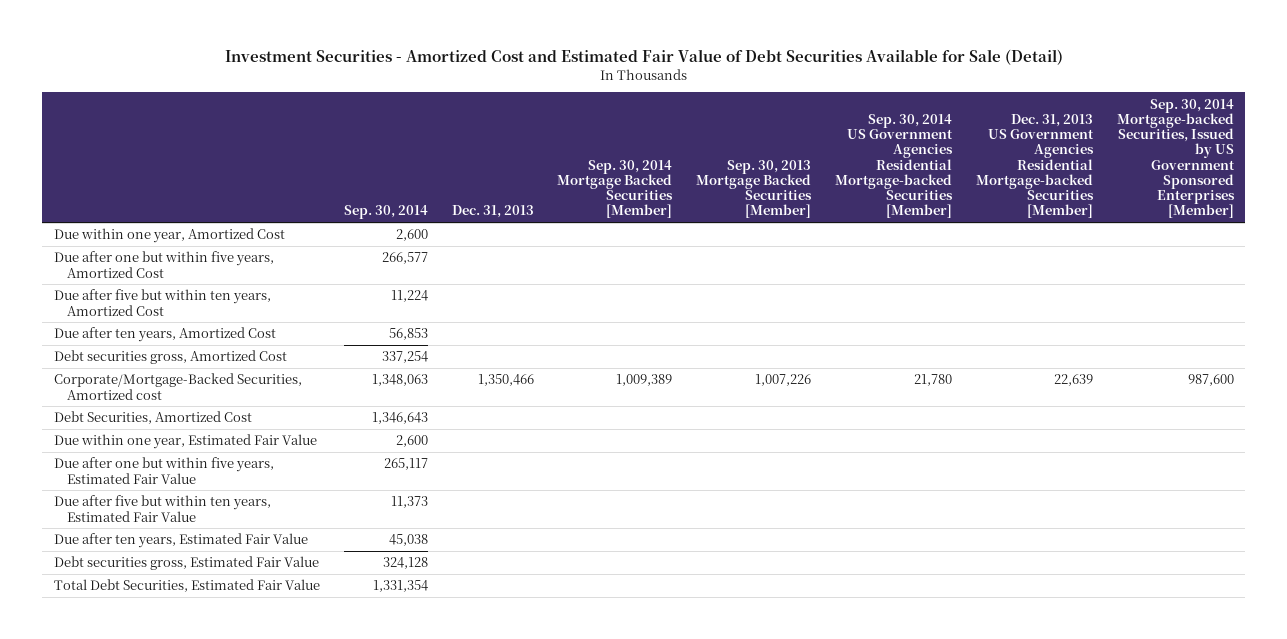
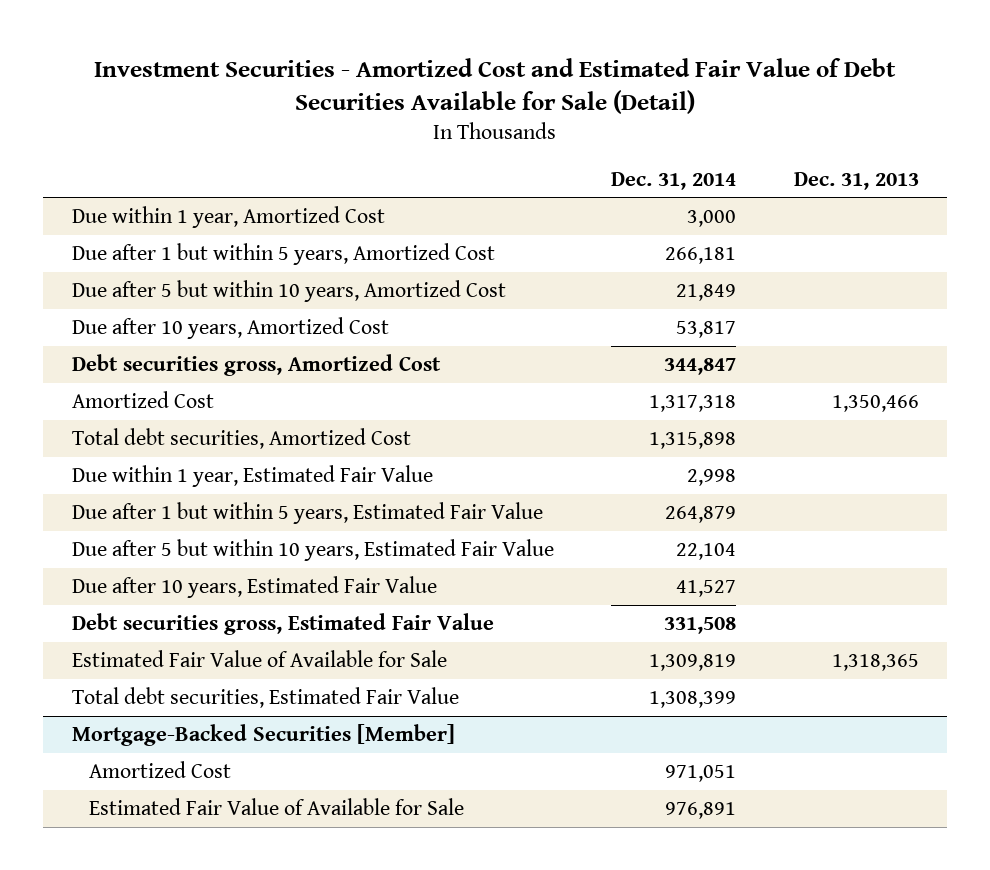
[343,205,428,220] Sep. 30, 2014 -> none
[557,159,674,219] Sep. 30, 2014 Mortgage Backed Securities [Member] -> none
[696,159,813,219] Sep. 30, 2013 Mortgage Backed Securities [Member] -> none
[834,114,953,219] Sep. 30, 2014 US Government Agencies Residential Mortgage-backed Securities [Member] -> none
[975,114,1094,219] Dec. 31, 2013 US Government Agencies Residential Mortgage-backed Securities [Member] -> none
[1116,98,1235,219] Sep. 30, 2014 Mortgage-backed Securities, Issued by US Government Sponsored Enterprises [Member] -> none
none -> [611,171,737,190] Dec. 31, 2014
[53,228,285,244] Due within one year, Amortized Cost -> [71,205,385,228] Due within 1 year, Amortized Cost
[53,251,274,278] Due after one but within five years, Amortized Cost -> [71,242,495,265] Due after 1 but within 5 years, Amortized Cost
[53,289,271,316] Due after five but within ten years, Amortized Cost -> [71,279,506,302] Due after 5 but within 10 years, Amortized Cost
[53,327,276,343] Due after ten years, Amortized Cost -> [71,316,389,339] Due after 10 years, Amortized Cost
[53,373,302,400] Corporate/Mortgage-Backed Securities, Amortized cost -> [71,390,214,408] Amortized Cost
[53,411,252,425] Debt Securities, Amortized Cost -> [71,427,411,449] Total debt securities, Amortized Cost
[53,434,317,450] Due within one year, Estimated Fair Value -> [71,464,433,487] Due within 1 year, Estimated Fair Value
[53,457,274,484] Due after one but within five years, Estimated Fair Value -> [71,501,543,524] Due after 1 but within 5 years, Estimated Fair Value
[53,495,271,522] Due after five but within ten years, Estimated Fair Value -> [71,538,554,561] Due after 5 but within 10 years, Estimated Fair Value
[53,533,308,549] Due after ten years, Estimated Fair Value -> [71,575,437,598] Due after 10 years, Estimated Fair Value
none -> [71,649,447,667] Estimated Fair Value of Available for Sale
[53,579,320,593] Total Debt Securities, Estimated Fair Value -> [71,686,459,708] Total debt securities, Estimated Fair Value
none -> [71,723,455,746] Mortgage-Backed Securities [Member]
none -> [89,760,232,778] Amortized Cost
none -> [89,797,465,815] Estimated Fair Value of Available for Sale

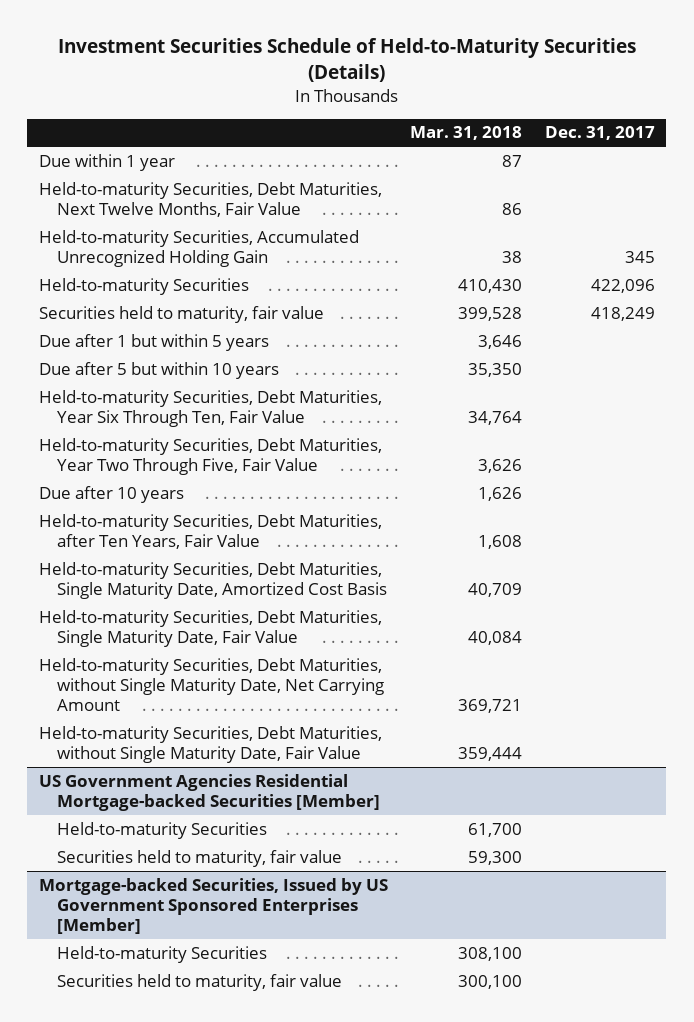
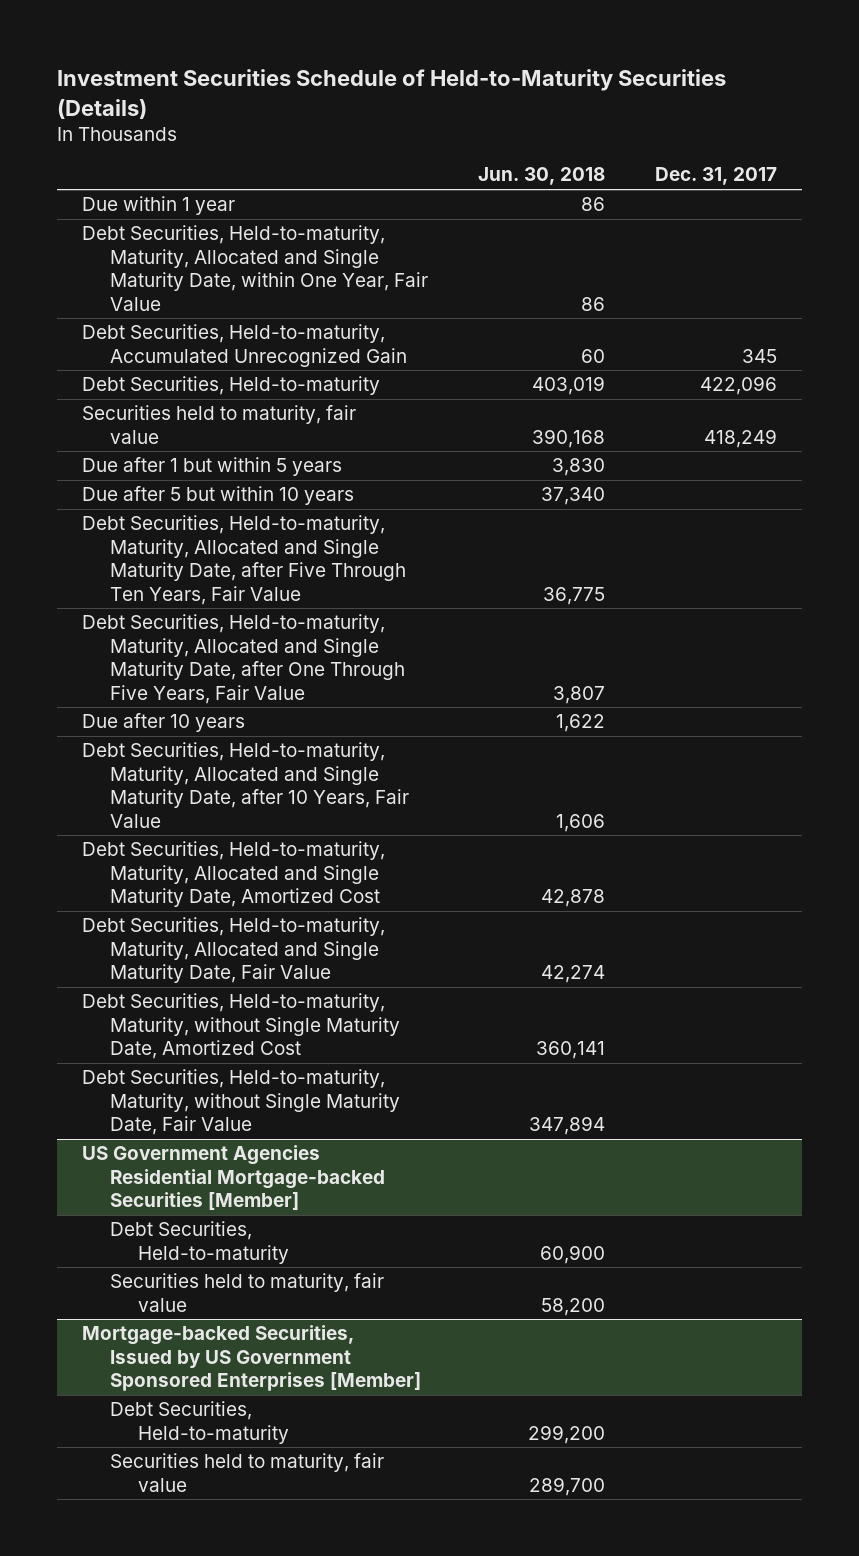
[410,126,523,141] Mar. 31, 2018 -> none
none -> [477,167,605,186] Jun. 30, 2018
[38,181,382,218] Held-to-maturity Securities, Debt Maturities, Next Twelve Months, Fair Value -> [81,225,428,311] Debt Securities, Held-to-maturity, Maturity, Allocated and Single Maturity Date, within One Year, Fair Value
[38,229,359,268] Held-to-maturity Securities, Accumulated Unrecognized Holding Gain -> [81,324,407,367] Debt Securities, Held-to-maturity, Accumulated Unrecognized Gain
[38,277,249,295] Held-to-maturity Securities -> [81,376,380,396] Debt Securities, Held-to-maturity
[38,389,382,428] Held-to-maturity Securities, Debt Maturities, Year Six Through Ten, Fair Value -> [81,515,406,605] Debt Securities, Held-to-maturity, Maturity, Allocated and Single Maturity Date, after Five Through Ten Years, Fair Value
[38,437,382,476] Held-to-maturity Securities, Debt Maturities, Year Two Through Five, Fair Value -> [81,614,405,704] Debt Securities, Held-to-maturity, Maturity, Allocated and Single Maturity Date, after One Through Five Years, Fair Value
[38,513,382,550] Held-to-maturity Securities, Debt Maturities, after Ten Years, Fair Value -> [81,742,409,828] Debt Securities, Held-to-maturity, Maturity, Allocated and Single Maturity Date, after 10 Years, Fair Value
[38,561,387,600] Held-to-maturity Securities, Debt Maturities, Single Maturity Date, Amortized Cost Basis -> [81,841,385,908] Debt Securities, Held-to-maturity, Maturity, Allocated and Single Maturity Date, Amortized Cost
[38,609,382,648] Held-to-maturity Securities, Debt Maturities, Single Maturity Date, Fair Value -> [81,917,385,984] Debt Securities, Held-to-maturity, Maturity, Allocated and Single Maturity Date, Fair Value
[38,657,384,712] Held-to-maturity Securities, Debt Maturities, without Single Maturity Date, Net Carrying Amount -> [81,993,400,1060] Debt Securities, Held-to-maturity, Maturity, without Single Maturity Date, Amortized Cost
[38,725,382,764] Held-to-maturity Securities, Debt Maturities, without Single Maturity Date, Fair Value -> [81,1069,400,1136] Debt Securities, Held-to-maturity, Maturity, without Single Maturity Date, Fair Value
[56,821,267,839] Held-to-maturity Securities -> [109,1221,289,1264] Debt Securities, Held-to-maturity
[56,945,267,963] Held-to-maturity Securities -> [109,1401,289,1444] Debt Securities, Held-to-maturity

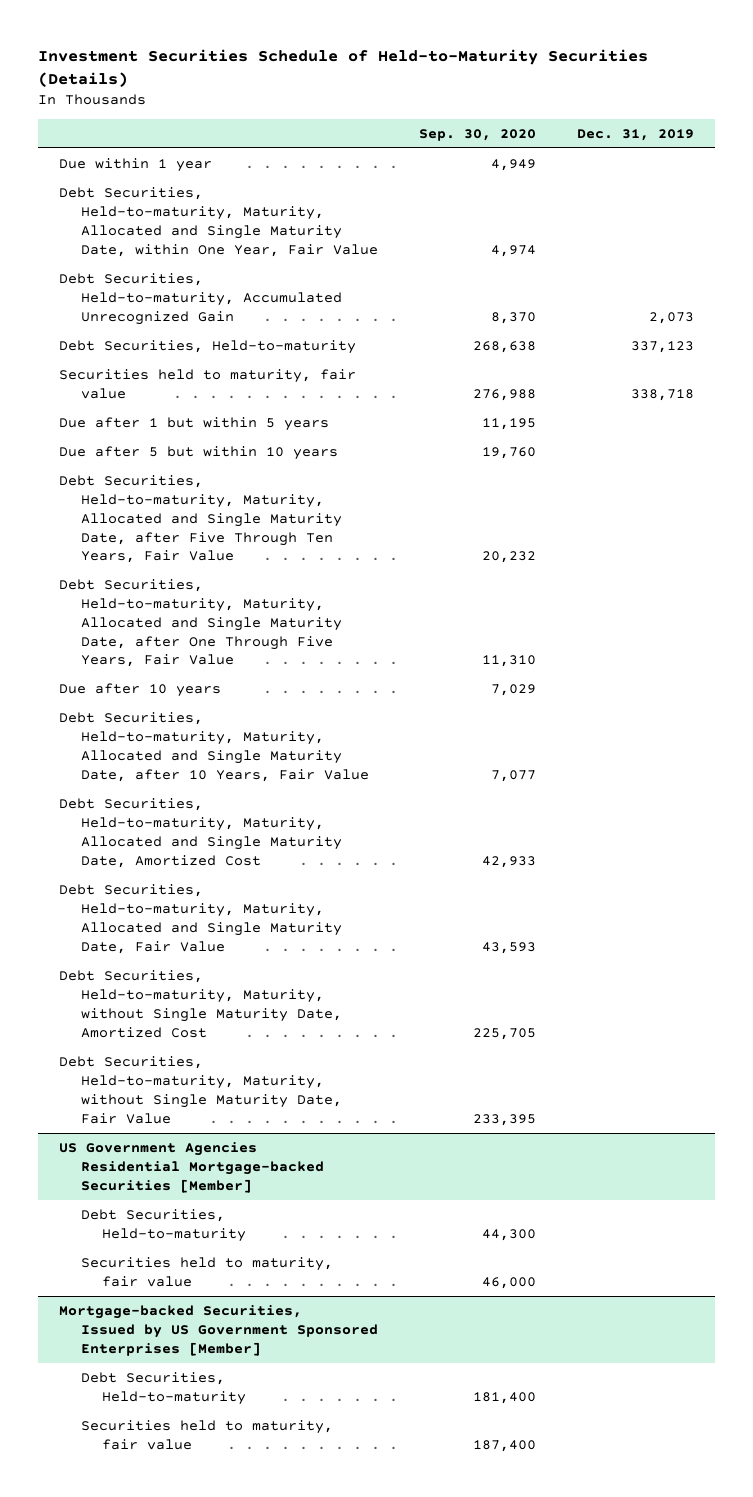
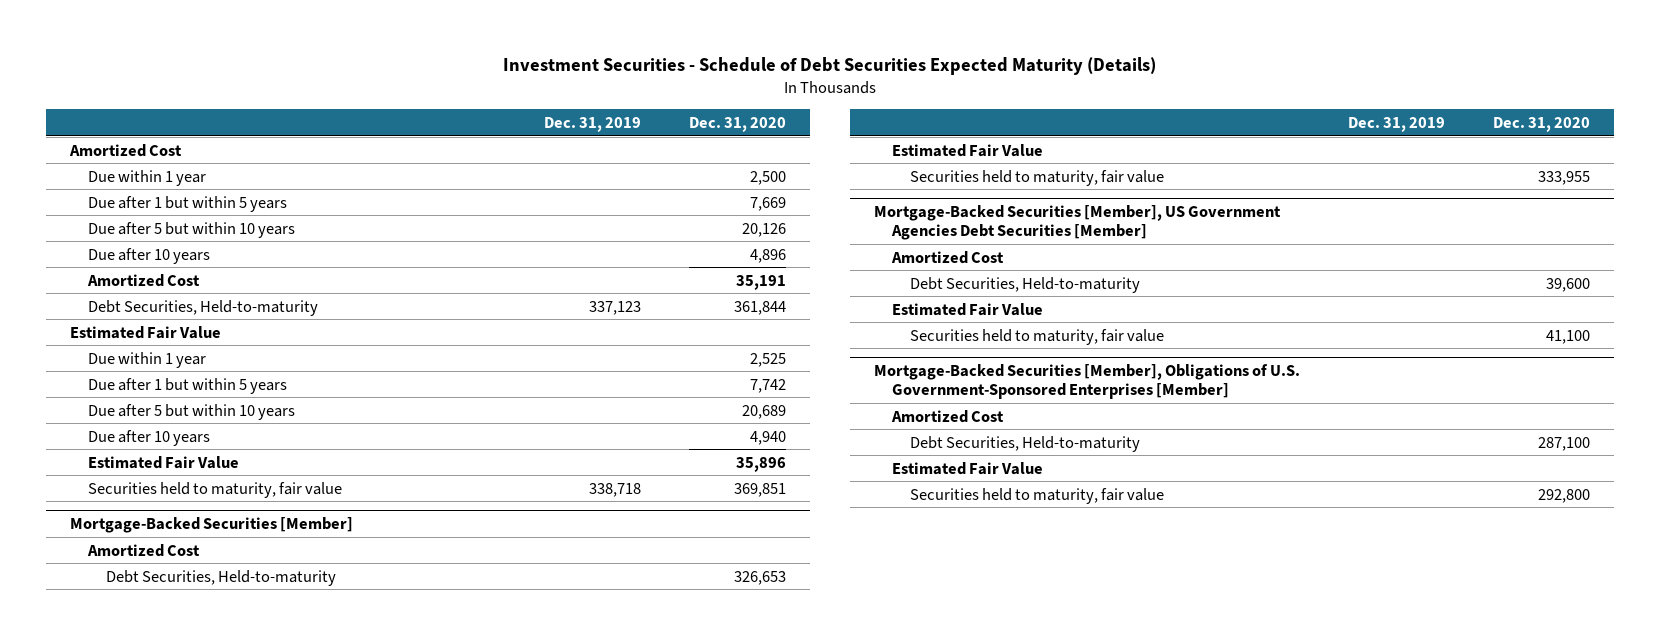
[38,49,649,88] Investment Securities Schedule of Held-to-Maturity Securities (Details) -> [503,57,1157,76] Investment Securities - Schedule of Debt Securities Expected Maturity (Details)
[418,128,536,141] Sep. 30, 2020 -> none
none -> [688,117,786,133] Dec. 31, 2020
none -> [68,143,182,157] Amortized Cost
[59,186,378,257] Debt Securities, Held-to-maturity, Maturity, Allocated and Single Maturity Date, within One Year, Fair Value -> none
[59,272,342,325] Debt Securities, Held-to-maturity, Accumulated Unrecognized Gain -> none
none -> [87,195,287,212] Due after 1 but within 5 years
none -> [87,221,295,238] Due after 5 but within 10 years
none -> [87,247,210,264] Due after 10 years
none -> [86,273,200,287] Amortized Cost
none -> [69,325,221,339] Estimated Fair Value
none -> [87,351,206,368] Due within 1 year
[59,474,342,564] Debt Securities, Held-to-maturity, Maturity, Allocated and Single Maturity Date, after Five Through Ten Years, Fair Value -> none
[59,578,342,668] Debt Securities, Held-to-maturity, Maturity, Allocated and Single Maturity Date, after One Through Five Years, Fair Value -> none
[59,711,369,782] Debt Securities, Held-to-maturity, Maturity, Allocated and Single Maturity Date, after 10 Years, Fair Value -> none
[59,797,342,868] Debt Securities, Held-to-maturity, Maturity, Allocated and Single Maturity Date, Amortized Cost -> none
[59,969,342,1038] Debt Securities, Held-to-maturity, Maturity, without Single Maturity Date, Amortized Cost -> none
[59,1055,342,1124] Debt Securities, Held-to-maturity, Maturity, without Single Maturity Date, Fair Value -> none
[59,883,342,954] Debt Securities, Held-to-maturity, Maturity, Allocated and Single Maturity Date, Fair Value -> [87,455,239,469] Estimated Fair Value
[59,368,357,399] Securities held to maturity, fair value -> [87,481,342,498] Securities held to maturity, fair value
none -> [69,517,353,534] Mortgage-Backed Securities [Member]
none -> [86,543,200,557] Amortized Cost
none -> [106,569,337,586] Debt Securities, Held-to-maturity
none -> [892,143,1044,157] Estimated Fair Value
none -> [910,169,1165,186] Securities held to maturity, fair value
[59,1141,324,1193] US Government Agencies Residential Mortgage-backed Securities [Member] -> [874,205,1282,240] Mortgage-Backed Securities [Member], US Government Agencies Debt Securities [Member]
none -> [891,250,1005,264] Amortized Cost
none -> [892,302,1044,316] Estimated Fair Value
[59,1304,378,1356] Mortgage-backed Securities, Issued by US Government Sponsored Enterprises [Member] -> [874,364,1301,399] Mortgage-Backed Securities [Member], Obligations of U.S. Government-Sponsored Enterprises [Member]
none -> [891,409,1005,423] Amortized Cost
none -> [892,461,1044,475] Estimated Fair Value

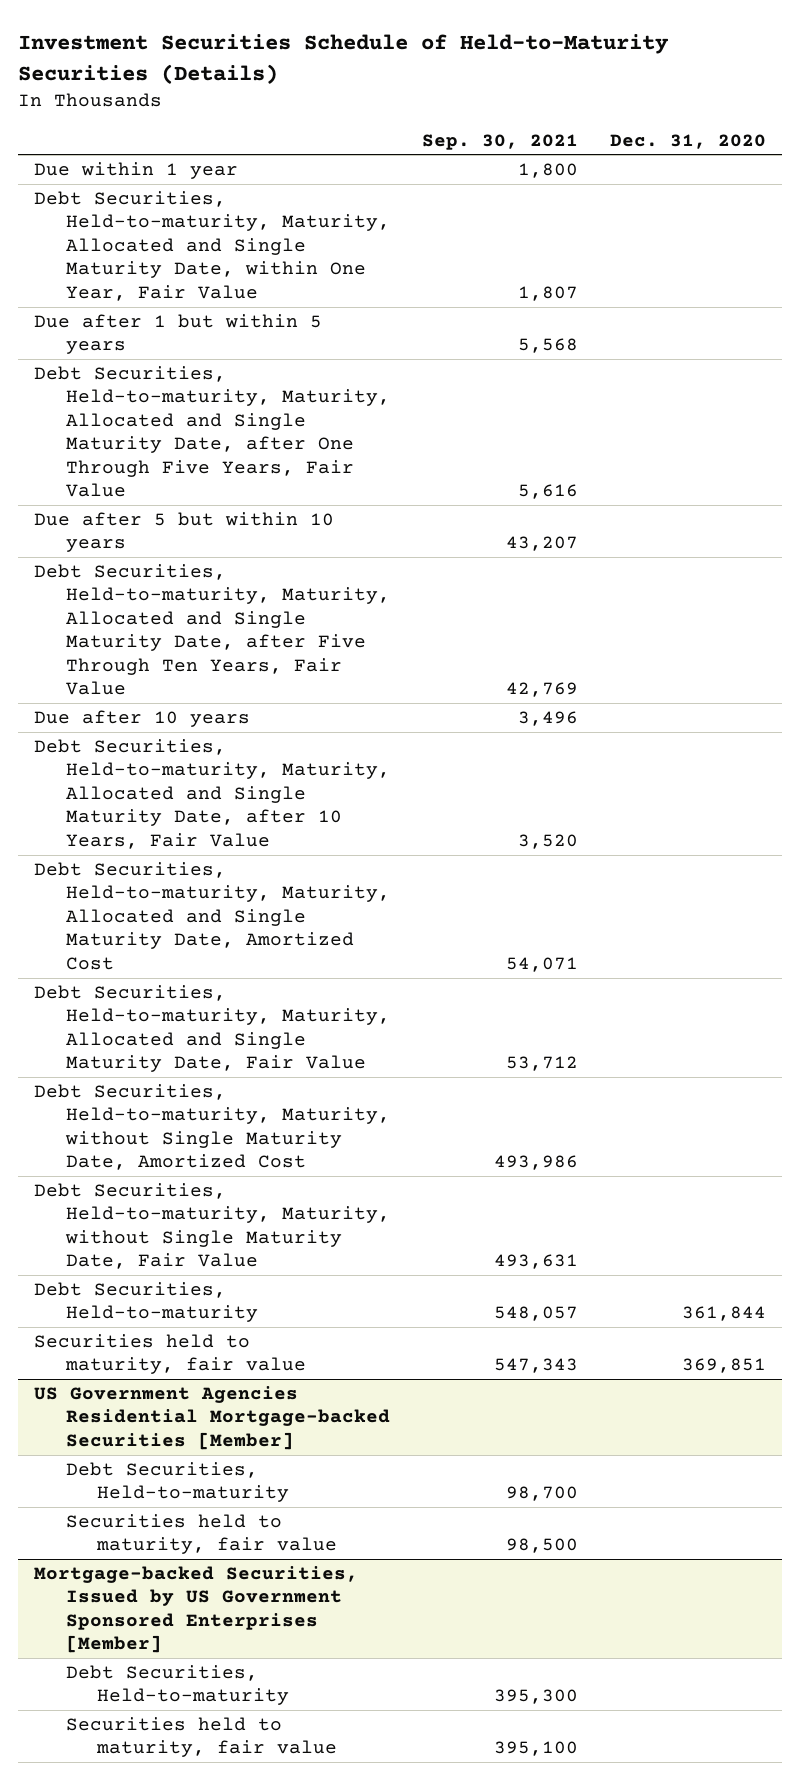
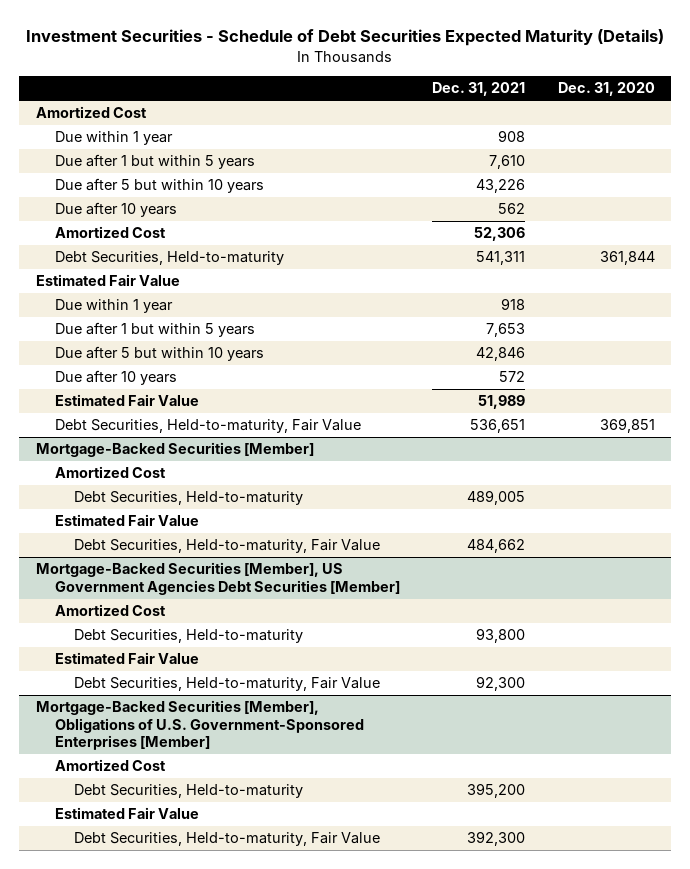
[18,33,670,84] Investment Securities Schedule of Held-to-Maturity Securities (Details) -> [26,28,665,46] Investment Securities - Schedule of Debt Securities Expected Maturity (Details)
[421,133,578,150] Sep. 30, 2021 -> none
none -> [432,82,526,97] Dec. 31, 2021
none -> [35,106,147,119] Amortized Cost
[34,190,390,301] Debt Securities, Held-to-maturity, Maturity, Allocated and Single Maturity Date, within One Year, Fair Value -> none
[34,365,390,498] Debt Securities, Held-to-maturity, Maturity, Allocated and Single Maturity Date, after One Through Five Years, Fair Value -> none
[34,563,390,696] Debt Securities, Held-to-maturity, Maturity, Allocated and Single Maturity Date, after Five Through Ten Years, Fair Value -> none
[34,738,390,849] Debt Securities, Held-to-maturity, Maturity, Allocated and Single Maturity Date, after 10 Years, Fair Value -> none
[34,984,390,1073] Debt Securities, Held-to-maturity, Maturity, Allocated and Single Maturity Date, Fair Value -> none
[34,1083,390,1171] Debt Securities, Held-to-maturity, Maturity, without Single Maturity Date, Amortized Cost -> none
[34,1182,390,1270] Debt Securities, Held-to-maturity, Maturity, without Single Maturity Date, Fair Value -> none
[34,861,390,970] Debt Securities, Held-to-maturity, Maturity, Allocated and Single Maturity Date, Amortized Cost -> [54,226,166,239] Amortized Cost
none -> [35,274,180,287] Estimated Fair Value
none -> [54,299,173,314] Due within 1 year
none -> [54,322,255,338] Due after 1 but within 5 years
none -> [54,346,264,362] Due after 5 but within 10 years
none -> [54,370,177,386] Due after 10 years
none -> [54,394,199,407] Estimated Fair Value
[34,1333,306,1375] Securities held to maturity, fair value -> [54,419,361,434] Debt Securities, Held-to-maturity, Fair Value
none -> [35,442,314,458] Mortgage-Backed Securities [Member]
none -> [54,466,166,479] Amortized Cost
none -> [73,491,303,506] Debt Securities, Held-to-maturity
none -> [54,514,199,527] Estimated Fair Value
none -> [73,539,380,554] Debt Securities, Held-to-maturity, Fair Value
[34,1385,390,1450] US Government Agencies Residential Mortgage-backed Securities [Member] -> [35,562,400,595] Mortgage-Backed Securities [Member], US Government Agencies Debt Securities [Member]
none -> [54,604,166,617] Amortized Cost
none -> [54,652,199,665] Estimated Fair Value
[65,1513,337,1555] Securities held to maturity, fair value -> [73,677,380,692] Debt Securities, Held-to-maturity, Fair Value
[34,1565,359,1654] Mortgage-backed Securities, Issued by US Government Sponsored Enterprises [Member] -> [35,700,364,751] Mortgage-Backed Securities [Member], Obligations of U.S. Government-Sponsored Enterprises [Member]
none -> [54,759,166,772] Amortized Cost
none -> [54,807,199,820] Estimated Fair Value
[65,1716,337,1758] Securities held to maturity, fair value -> [73,832,380,847] Debt Securities, Held-to-maturity, Fair Value

